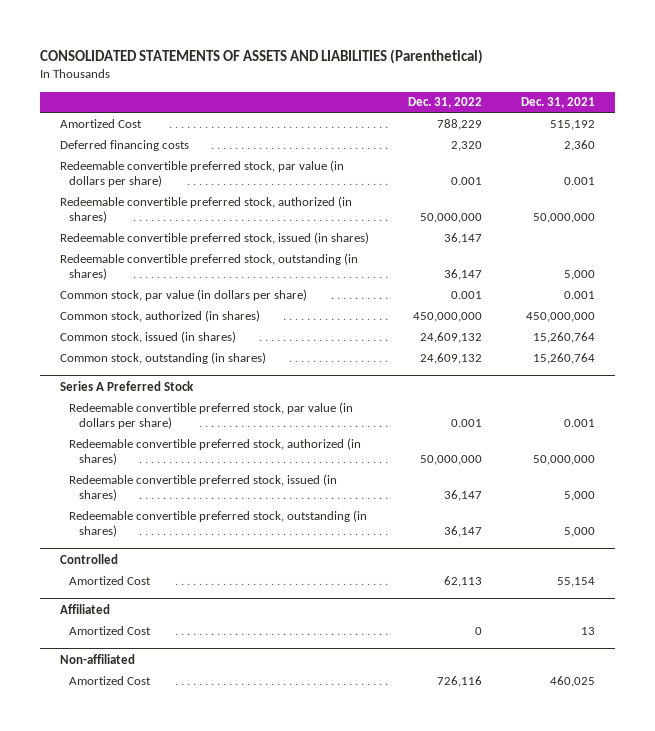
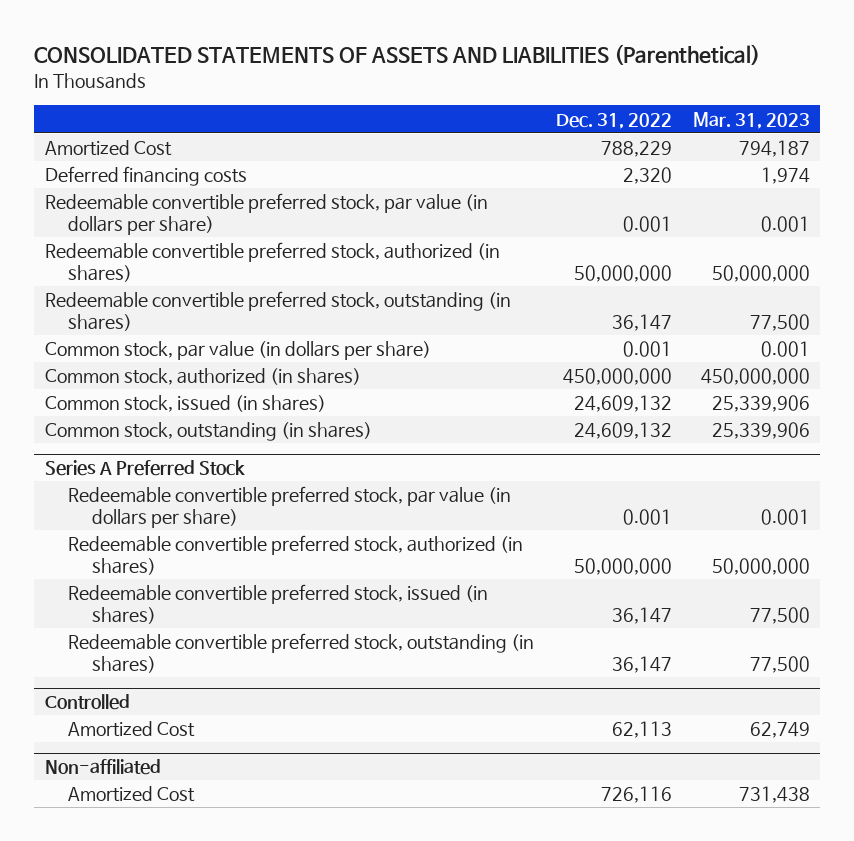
[521,97,596,109] Dec. 31, 2021 -> none
none -> [692,111,810,129] Mar. 31, 2023
[59,231,369,244] Redeemable convertible preferred stock, issued (in shares) -> none
[59,603,110,614] Affiliated -> none
[69,625,152,635] Amortized Cost -> none

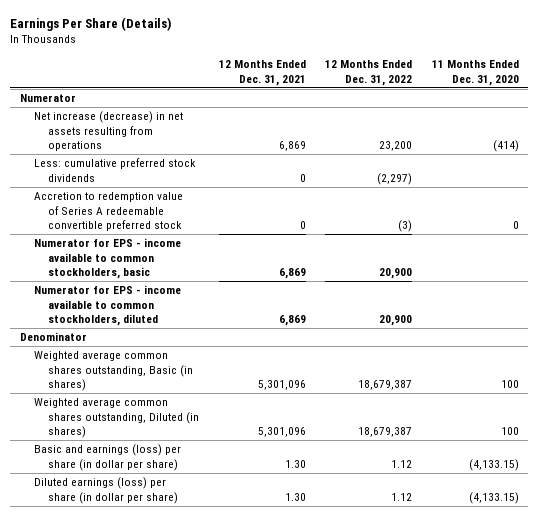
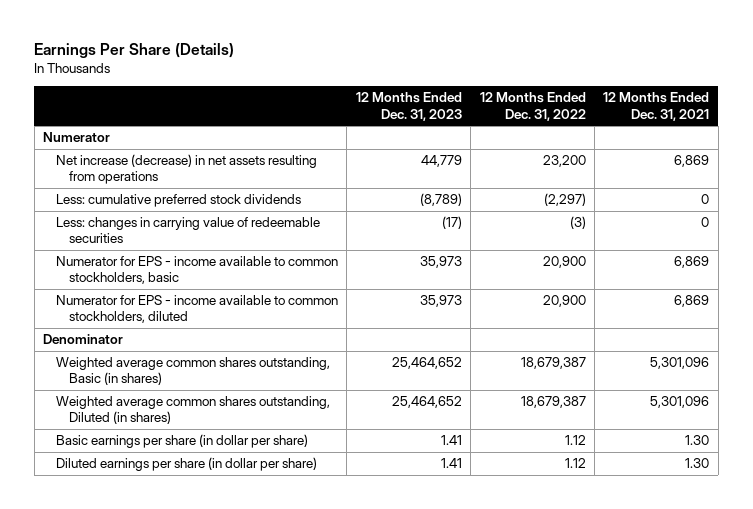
[431,59,519,86] 11 Months Ended Dec. 31, 2020 -> none
none -> [355,92,462,121] 12 Months Ended Dec. 31, 2023
[33,192,183,232] Accretion to redemption value of Series A redeemable convertible preferred stock -> [55,217,320,244] Less: changes in carrying value of redeemable securities
[33,444,181,471] Basic and earnings (loss) per share (in dollar per share) -> [55,434,308,449] Basic earnings per share (in dollar per share)
[33,477,179,504] Diluted earnings (loss) per share (in dollar per share) -> [55,457,317,472] Diluted earnings per share (in dollar per share)

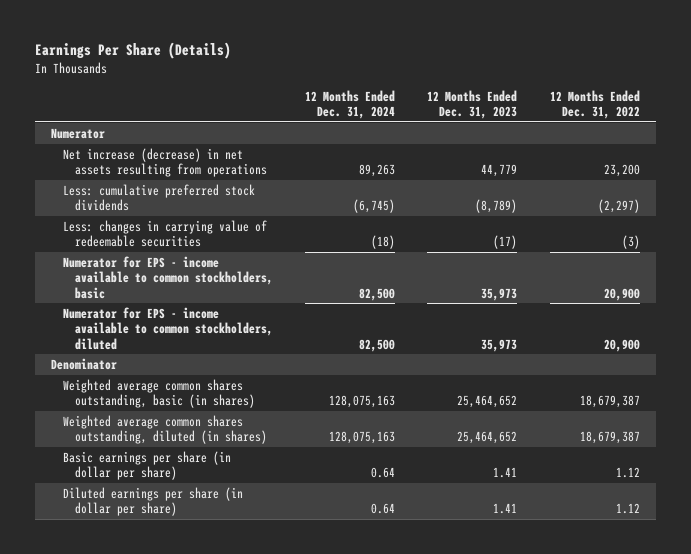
[603,92,710,121] 12 Months Ended Dec. 31, 2021 -> none
none -> [305,89,396,120] 12 Months Ended Dec. 31, 2024
[55,357,330,386] Weighted average common shares outstanding, Basic (in shares) -> [63,378,256,409] Weighted average common shares outstanding, basic (in shares)
[55,396,330,425] Weighted average common shares outstanding, Diluted (in shares) -> [63,414,268,445] Weighted average common shares outstanding, diluted (in shares)

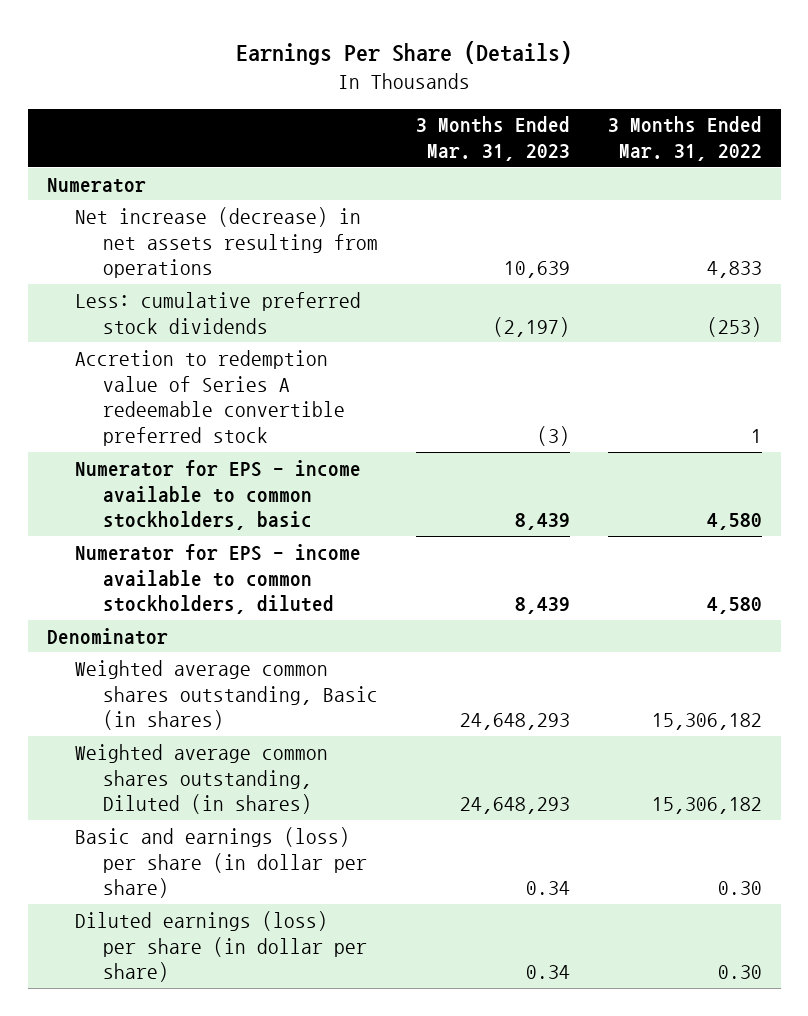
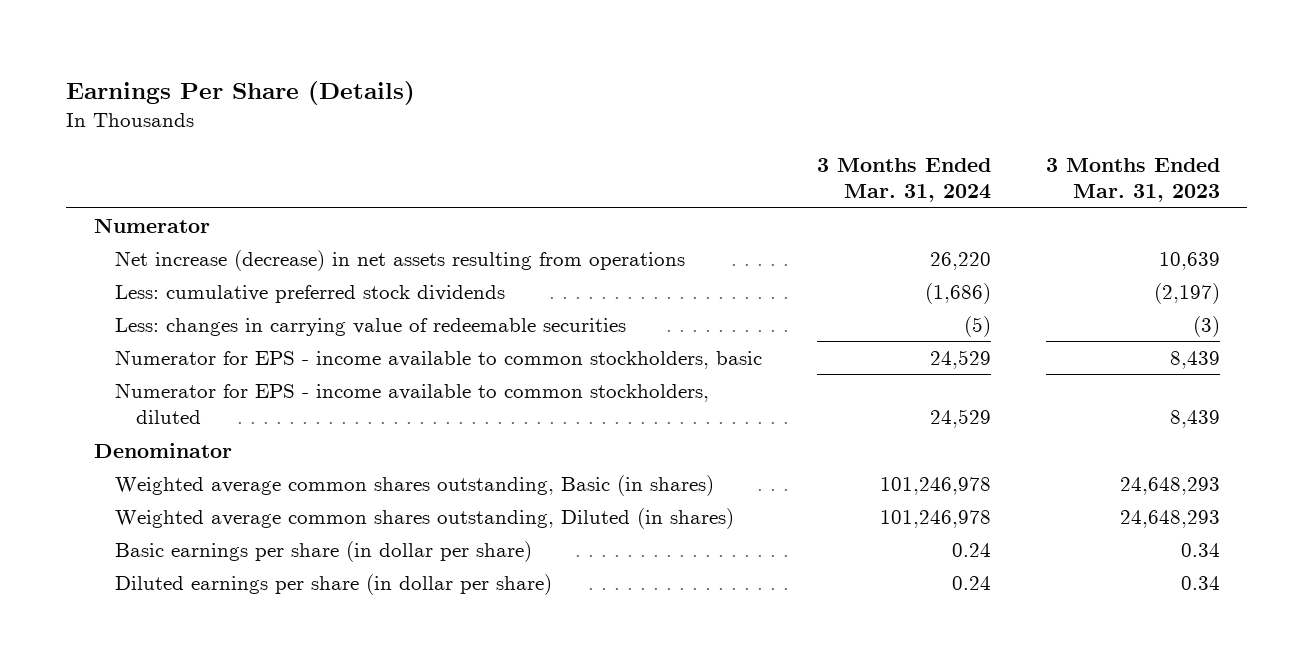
[607,116,762,162] 3 Months Ended Mar. 31, 2022 -> none
none -> [816,157,991,203] 3 Months Ended Mar. 31, 2024
[75,349,346,447] Accretion to redemption value of Series A redeemable convertible preferred stock -> [114,317,626,336] Less: changes in carrying value of redeemable securities
[75,826,368,899] Basic and earnings (loss) per share (in dollar per share) -> [114,540,532,562] Basic earnings per share (in dollar per share)
[75,910,368,983] Diluted earnings (loss) per share (in dollar per share) -> [114,573,552,595] Diluted earnings per share (in dollar per share)

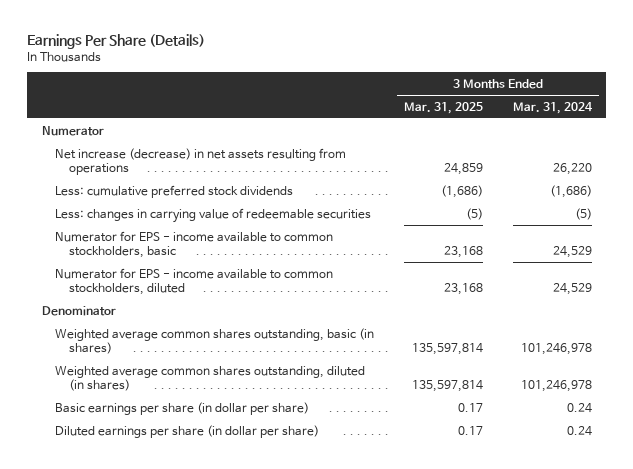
[1045,157,1220,203] 3 Months Ended Mar. 31, 2023 -> none
none -> [403,101,483,114] Mar. 31, 2025
[114,474,714,496] Weighted average common shares outstanding, Basic (in shares) -> [55,327,375,355] Weighted average common shares outstanding, basic (in shares)
[114,507,734,529] Weighted average common shares outstanding, Diluted (in shares) -> [55,365,366,392] Weighted average common shares outstanding, diluted (in shares)

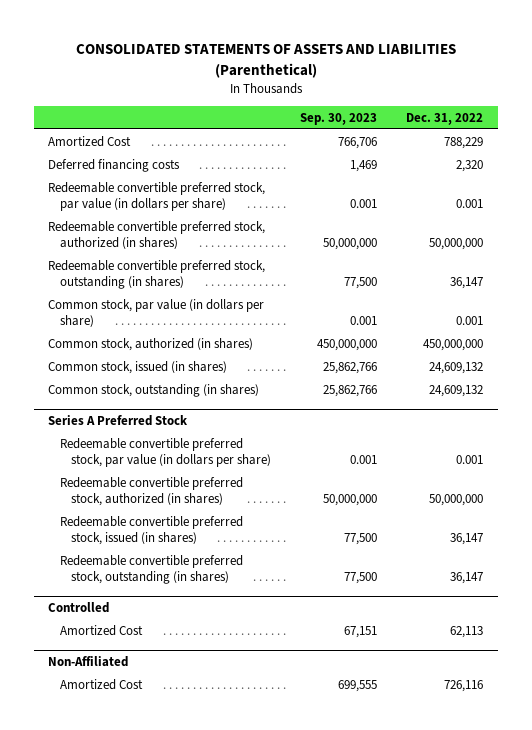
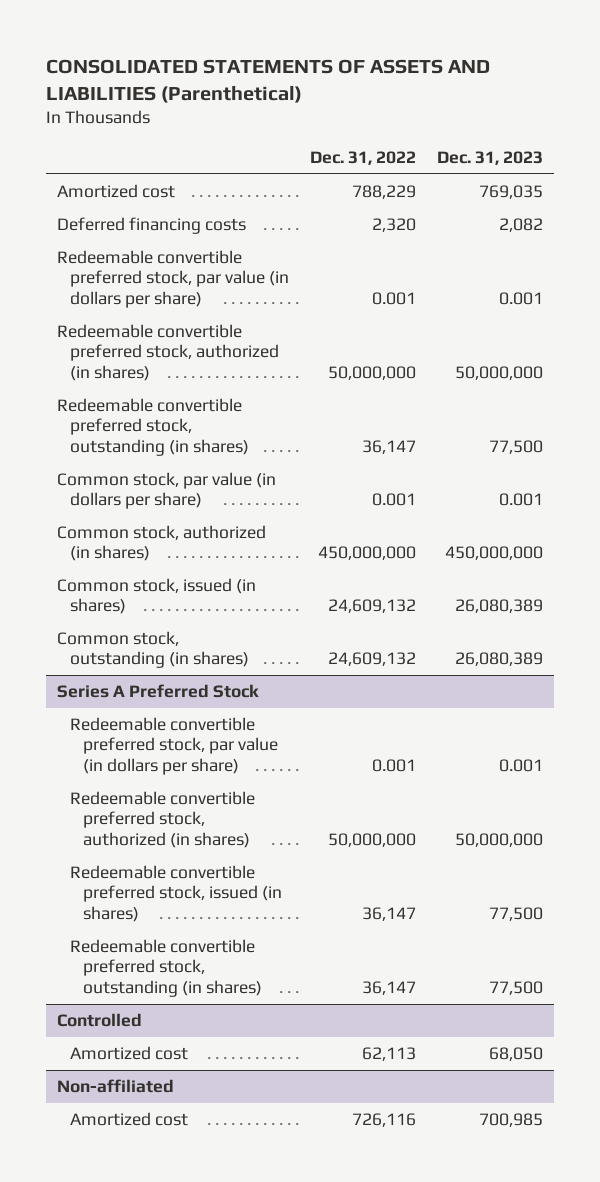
[300,112,378,125] Sep. 30, 2023 -> none
none -> [437,150,544,165] Dec. 31, 2023
[48,135,132,147] Amortized Cost -> [56,184,175,199] Amortized cost
[59,624,143,636] Amortized Cost -> [69,1046,188,1061] Amortized cost
[48,656,129,668] Non-Affiliated -> [56,1079,174,1094] Non-affiliated
[59,678,143,690] Amortized Cost -> [69,1112,188,1127] Amortized cost

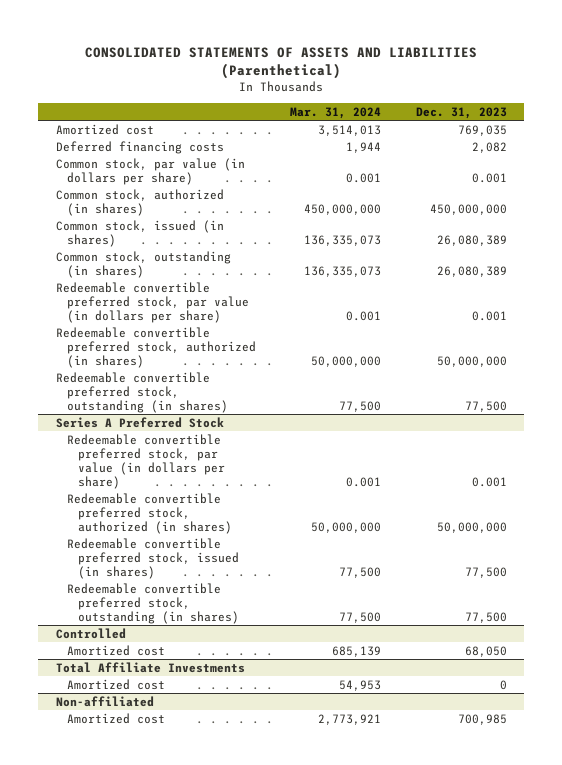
[309,150,416,165] Dec. 31, 2022 -> none
none -> [290,106,382,119] Mar. 31, 2024
[56,250,289,308] Redeemable convertible preferred stock, par value (in dollars per share) -> [55,281,249,323] Redeemable convertible preferred stock, par value (in dollars per share)
[56,324,279,381] Redeemable convertible preferred stock, authorized (in shares) -> [55,326,256,368] Redeemable convertible preferred stock, authorized (in shares)
[56,398,249,456] Redeemable convertible preferred stock, outstanding (in shares) -> [55,371,228,413] Redeemable convertible preferred stock, outstanding (in shares)
none -> [55,661,245,673] Total Affiliate Investments
none -> [66,678,165,690] Amortized cost

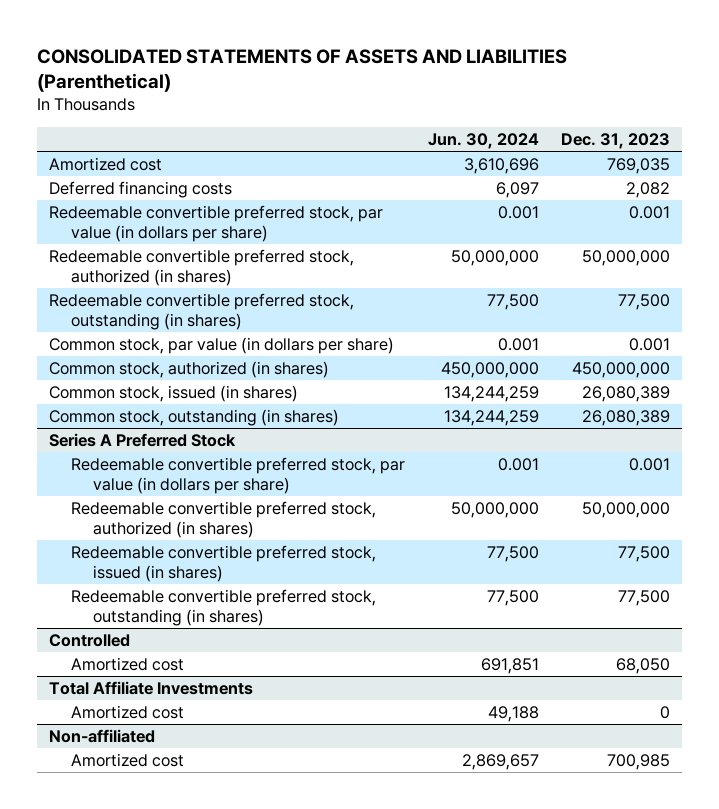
[290,106,382,119] Mar. 31, 2024 -> none
none -> [427,132,539,149] Jun. 30, 2024
[55,281,249,323] Redeemable convertible preferred stock, par value (in dollars per share) -> [48,204,383,242] Redeemable convertible preferred stock, par value (in dollars per share)
[55,326,256,368] Redeemable convertible preferred stock, authorized (in shares) -> [48,248,354,286] Redeemable convertible preferred stock, authorized (in shares)
[55,371,228,413] Redeemable convertible preferred stock, outstanding (in shares) -> [48,292,354,330] Redeemable convertible preferred stock, outstanding (in shares)

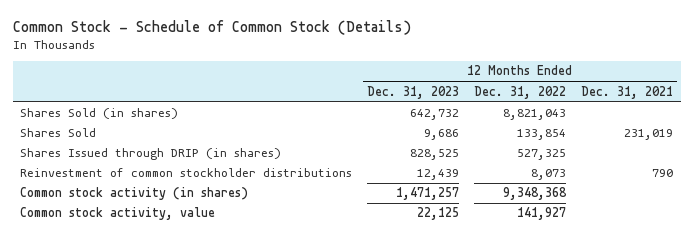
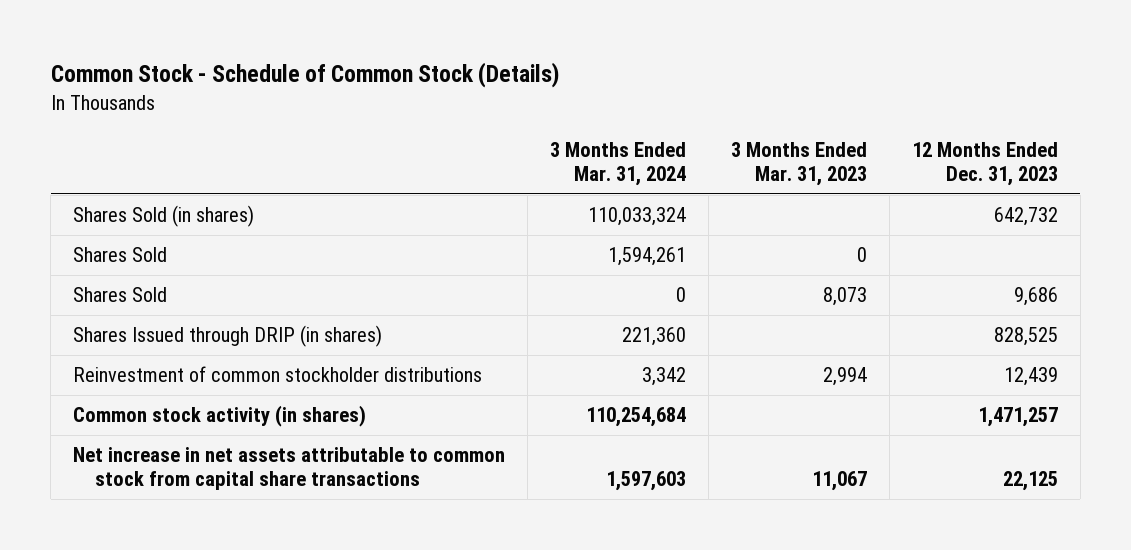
[474,85,567,99] Dec. 31, 2022 -> none
[581,85,674,99] Dec. 31, 2021 -> none
none -> [550,142,687,187] 3 Months Ended Mar. 31, 2024
none -> [730,142,867,187] 3 Months Ended Mar. 31, 2023
none -> [73,247,168,263] Shares Sold
[20,207,216,221] Common stock activity, value -> [73,447,506,491] Net increase in net assets attributable to common stock from capital share transactions

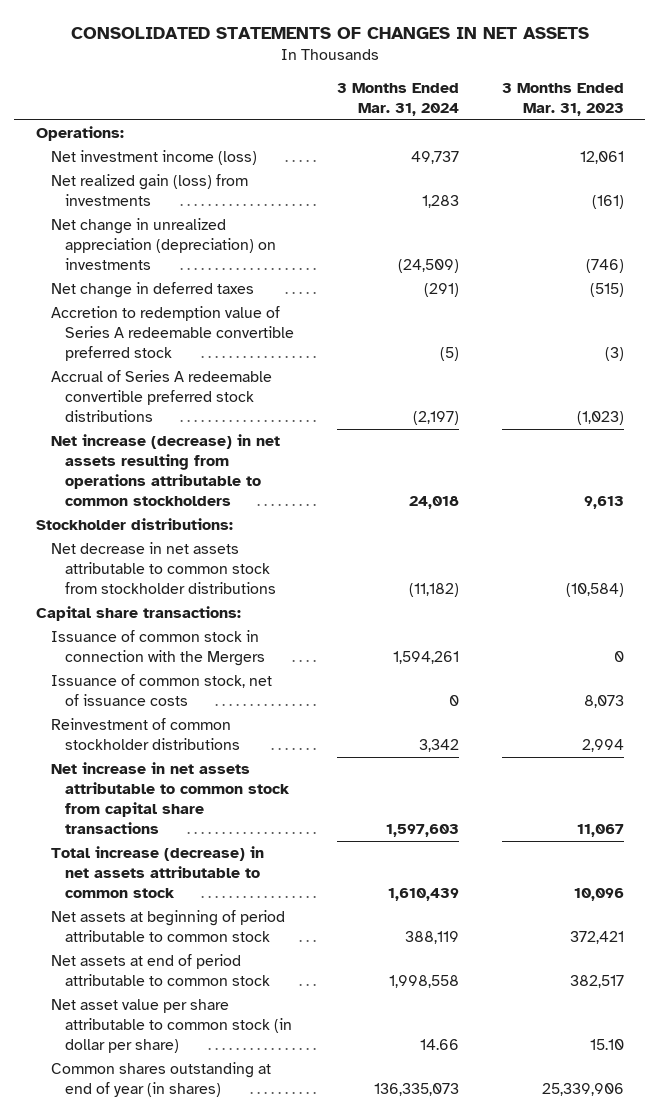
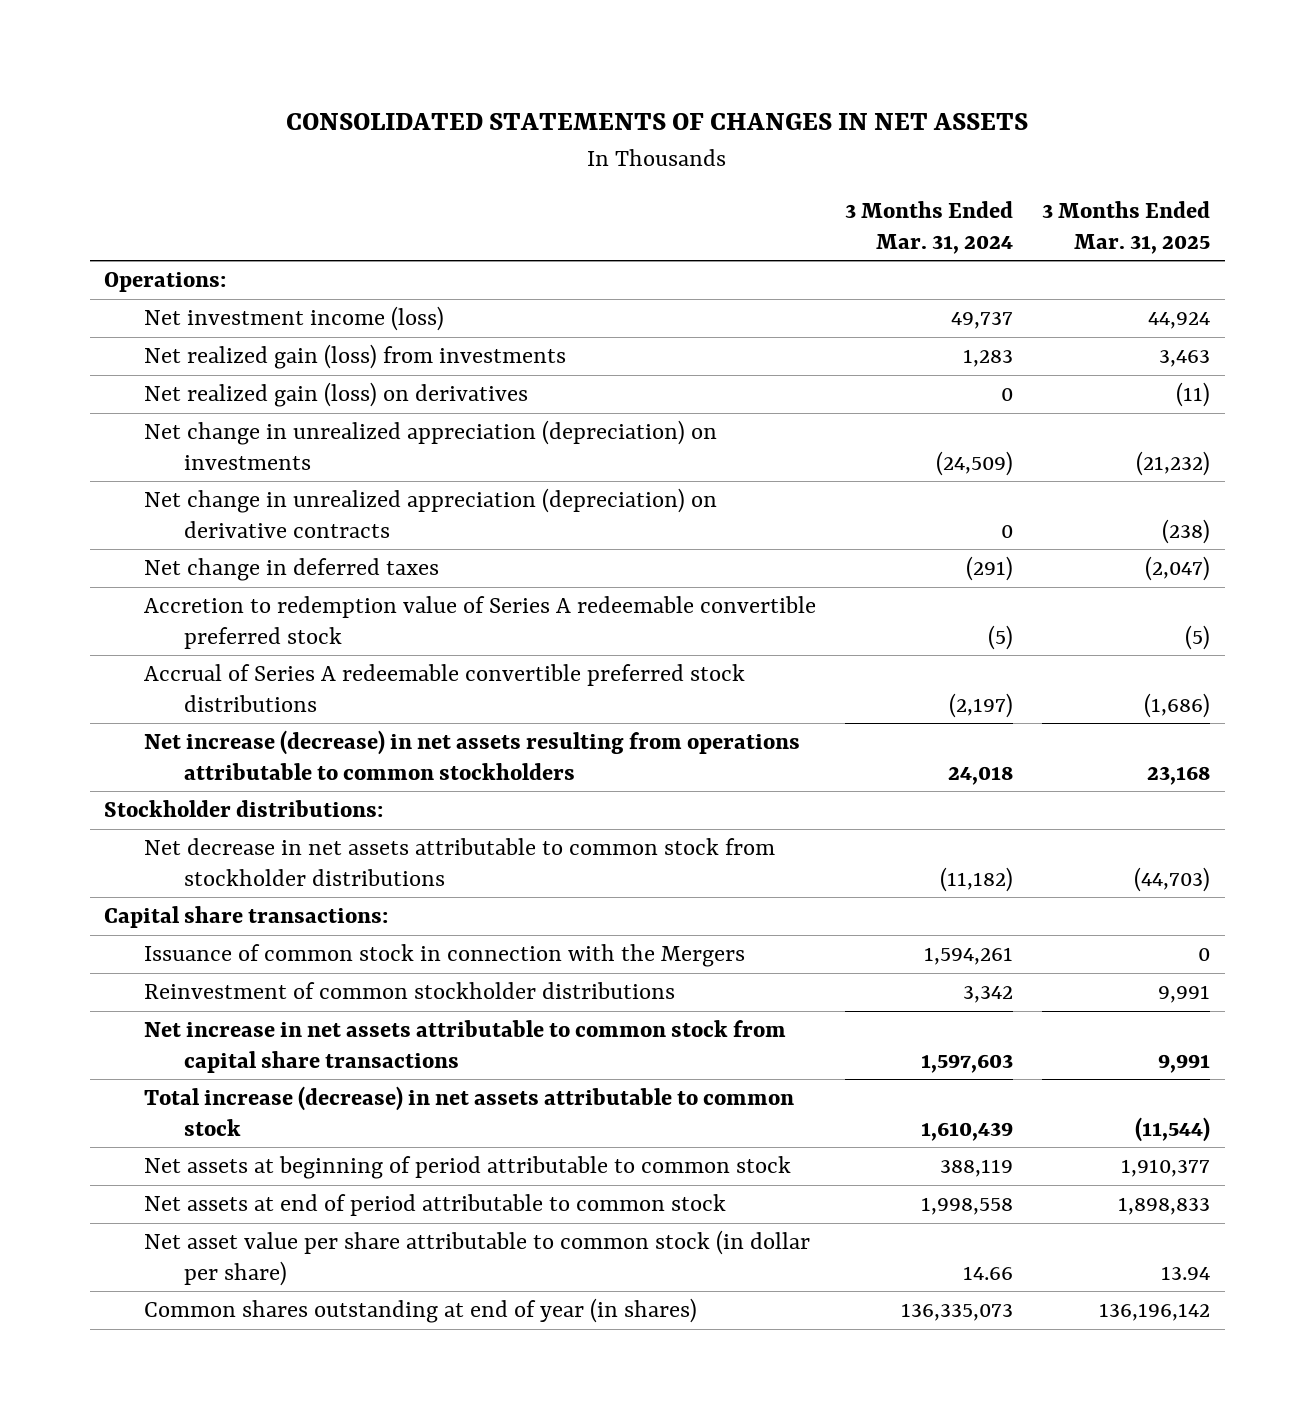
[501,83,624,117] 3 Months Ended Mar. 31, 2023 -> none
none -> [1042,200,1211,254] 3 Months Ended Mar. 31, 2025
none -> [144,382,529,408] Net realized gain (loss) on derivatives
none -> [144,488,718,539] Net change in unrealized appreciation (depreciation) on derivative contracts
[50,674,272,707] Issuance of common stock, net of issuance costs -> none

